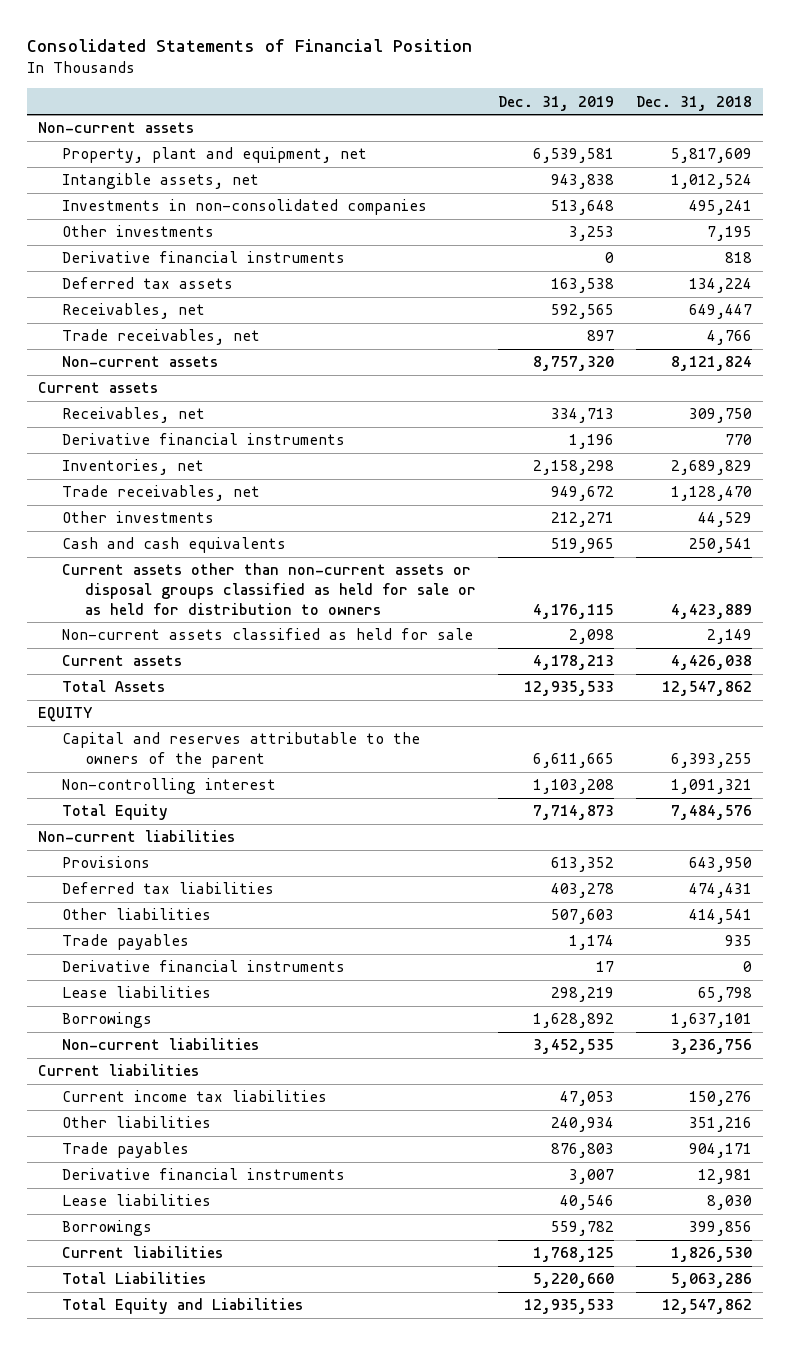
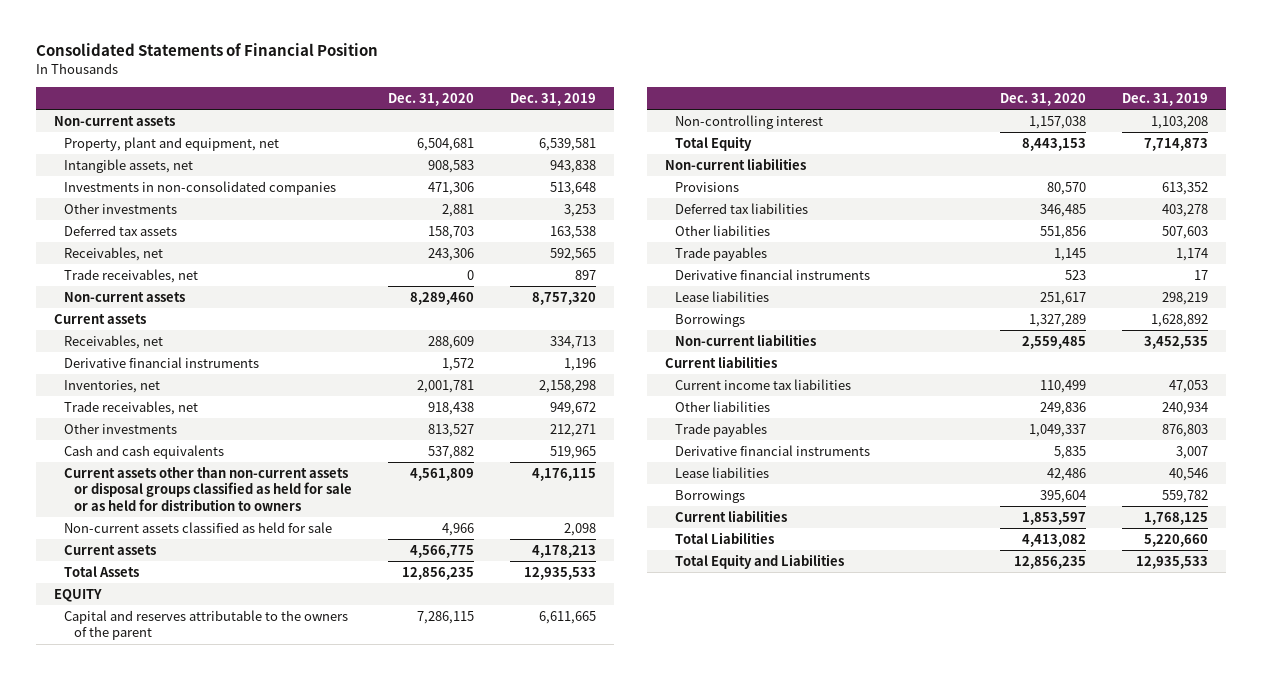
[635,95,752,111] Dec. 31, 2018 -> none
none -> [388,93,475,107] Dec. 31, 2020
[61,251,345,264] Derivative financial instruments -> none

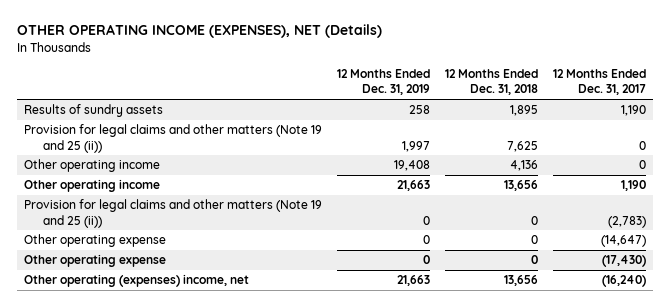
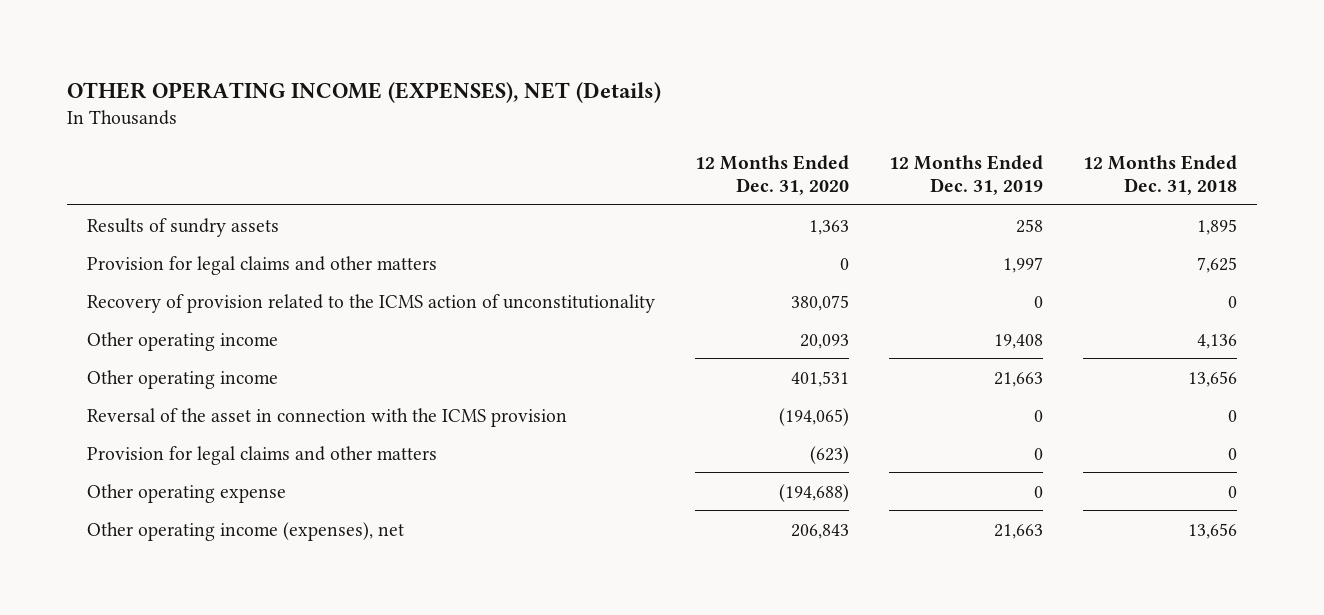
[552,69,646,96] 12 Months Ended Dec. 31, 2017 -> none
none -> [695,155,850,195] 12 Months Ended Dec. 31, 2020
[24,124,323,153] Provision for legal claims and other matters (Note 19 and 25 (ii)) -> [87,255,438,275] Provision for legal claims and other matters
none -> [87,293,656,313] Recovery of provision related to the ICMS action of unconstitutionality
[24,234,167,248] Other operating expense -> none
none -> [87,407,568,427] Reversal of the asset in connection with the ICMS provision
[24,199,323,228] Provision for legal claims and other matters (Note 19 and 25 (ii)) -> [87,445,438,465] Provision for legal claims and other matters
[24,274,250,288] Other operating (expenses) income, net -> [87,521,405,541] Other operating income (expenses), net

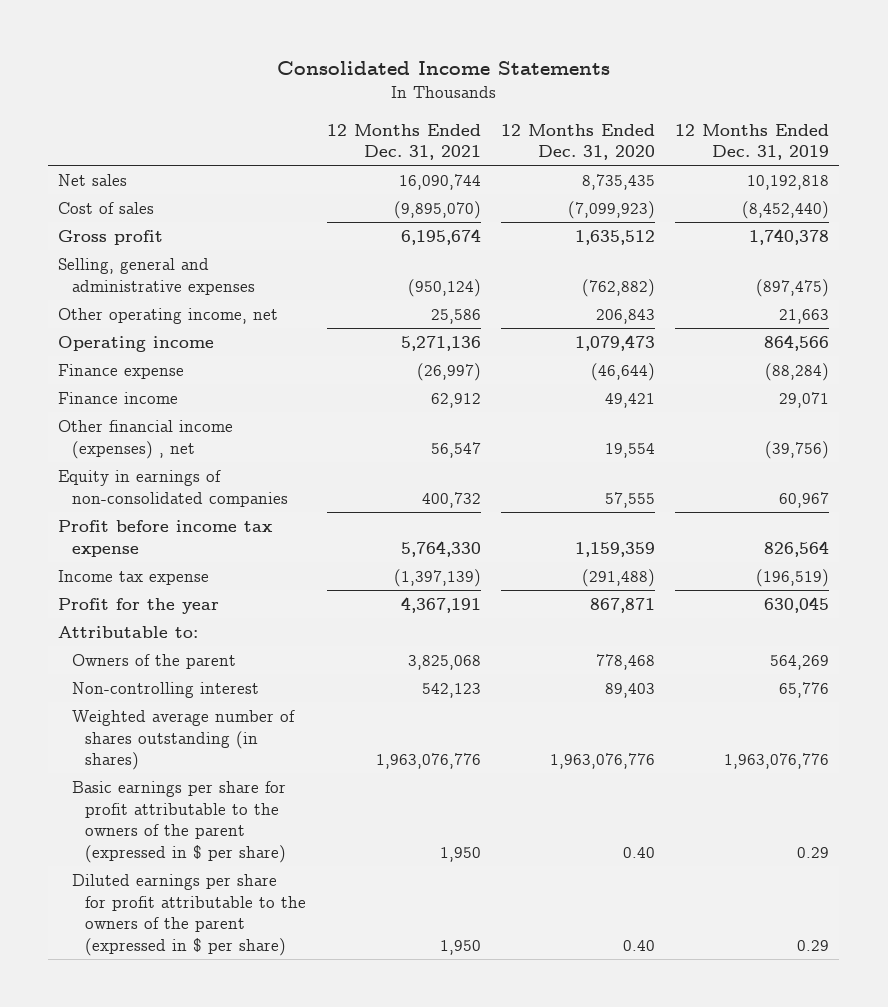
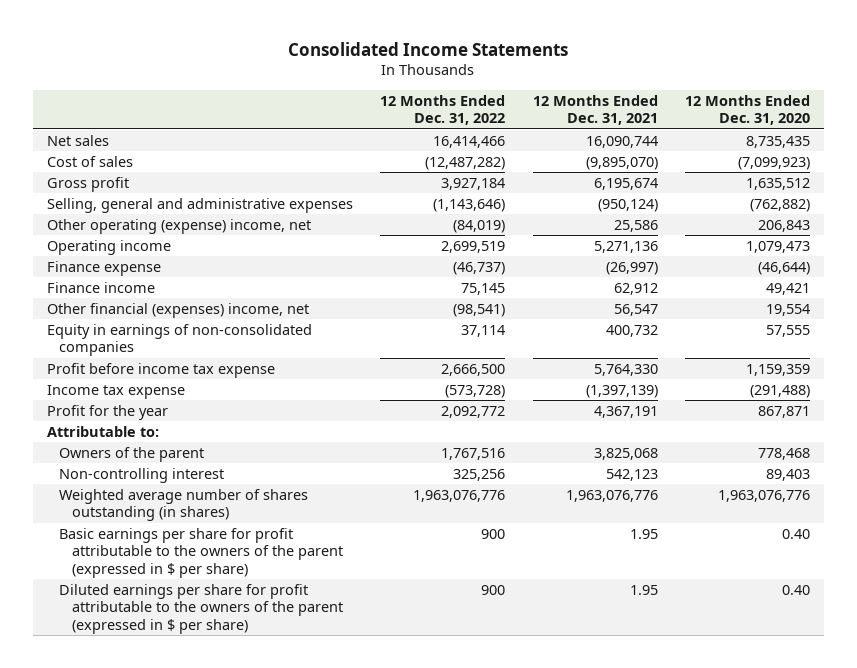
[675,123,830,161] 12 Months Ended Dec. 31, 2019 -> none
none -> [380,94,506,126] 12 Months Ended Dec. 31, 2022
[58,308,279,325] Other operating income, net -> [46,218,311,234] Other operating (expense) income, net
[58,420,234,459] Other financial income (expenses) , net -> [46,302,309,318] Other financial (expenses) income, net
[439,846,481,862] 1,950 -> [629,528,658,539] 1.95
[439,939,481,955] 1,950 -> [629,584,658,595] 1.95

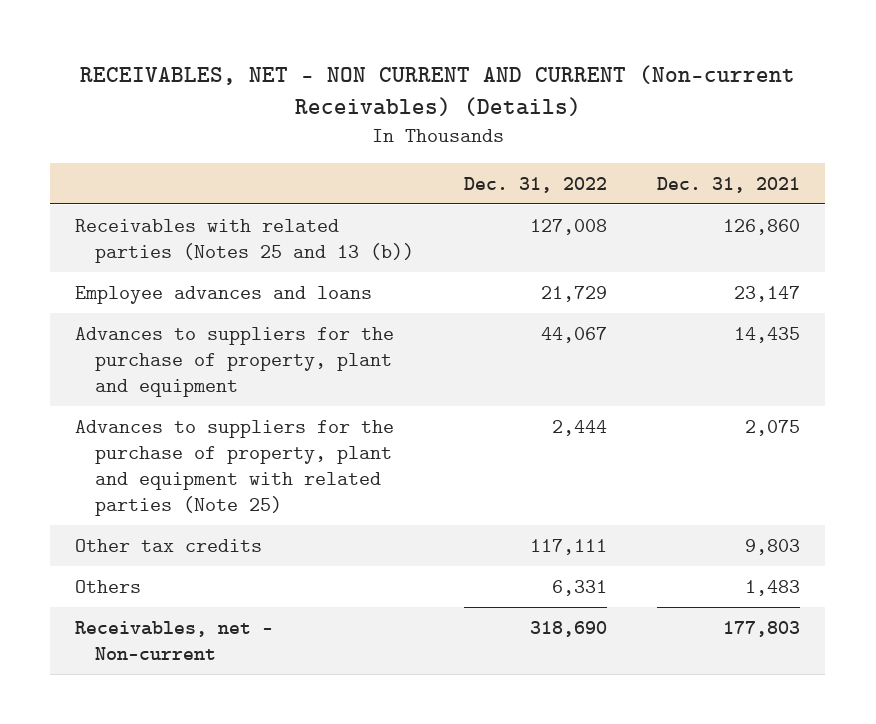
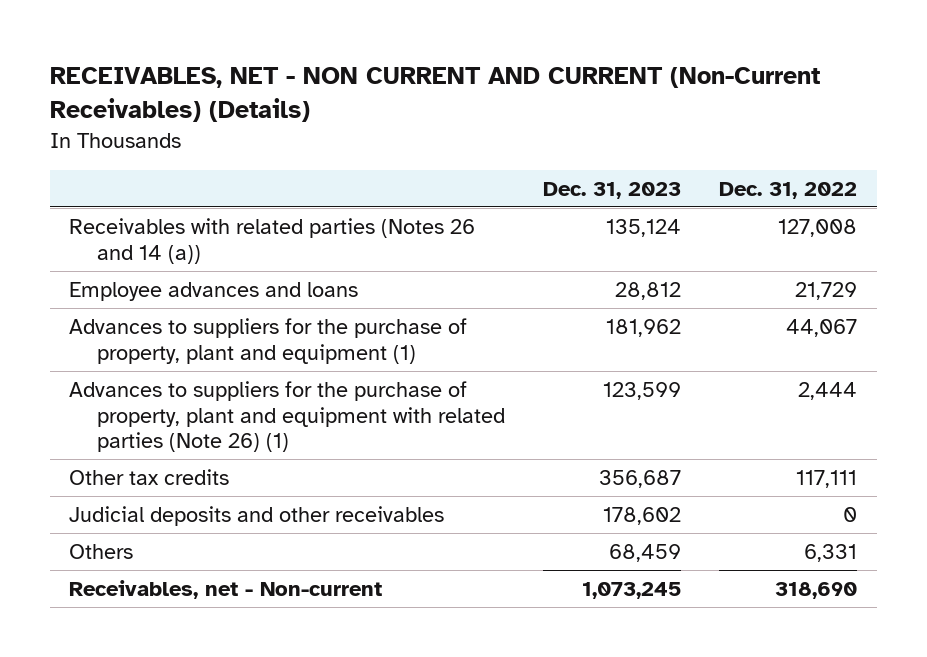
[79,65,795,117] RECEIVABLES, NET - NON CURRENT AND CURRENT (Non-current Receivables) (Details) -> [50,67,821,123] RECEIVABLES, NET - NON CURRENT AND CURRENT (Non-Current Receivables) (Details)
[657,176,801,193] Dec. 31, 2021 -> none
none -> [543,181,682,199] Dec. 31, 2023
[75,218,415,263] Receivables with related parties (Notes 25 and 13 (b)) -> [69,217,476,264] Receivables with related parties (Notes 26 and 14 (a))
[75,326,395,398] Advances to suppliers for the purchase of property, plant and equipment -> [69,317,468,364] Advances to suppliers for the purchase of property, plant and equipment (1)
[75,419,395,517] Advances to suppliers for the purchase of property, plant and equipment with related parties (Note 25) -> [69,380,506,453] Advances to suppliers for the purchase of property, plant and equipment with related parties (Note 26) (1)
none -> [69,505,445,526] Judicial deposits and other receivables

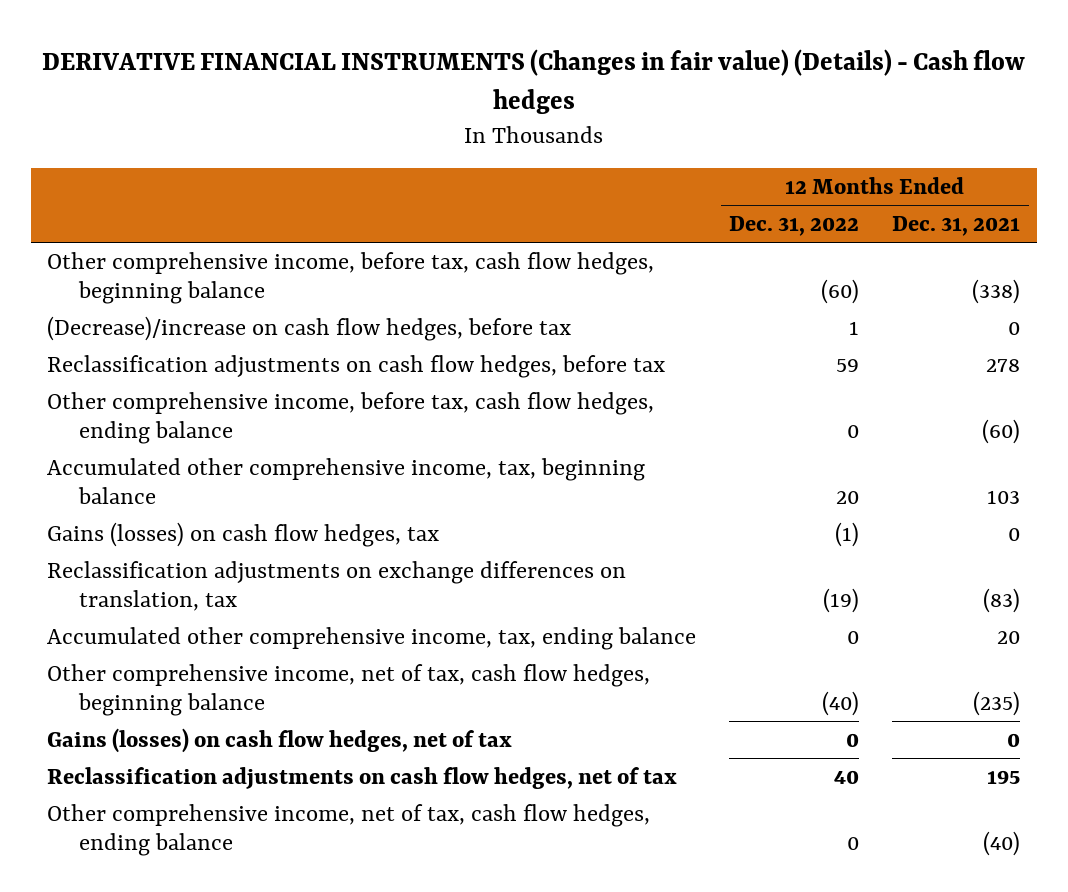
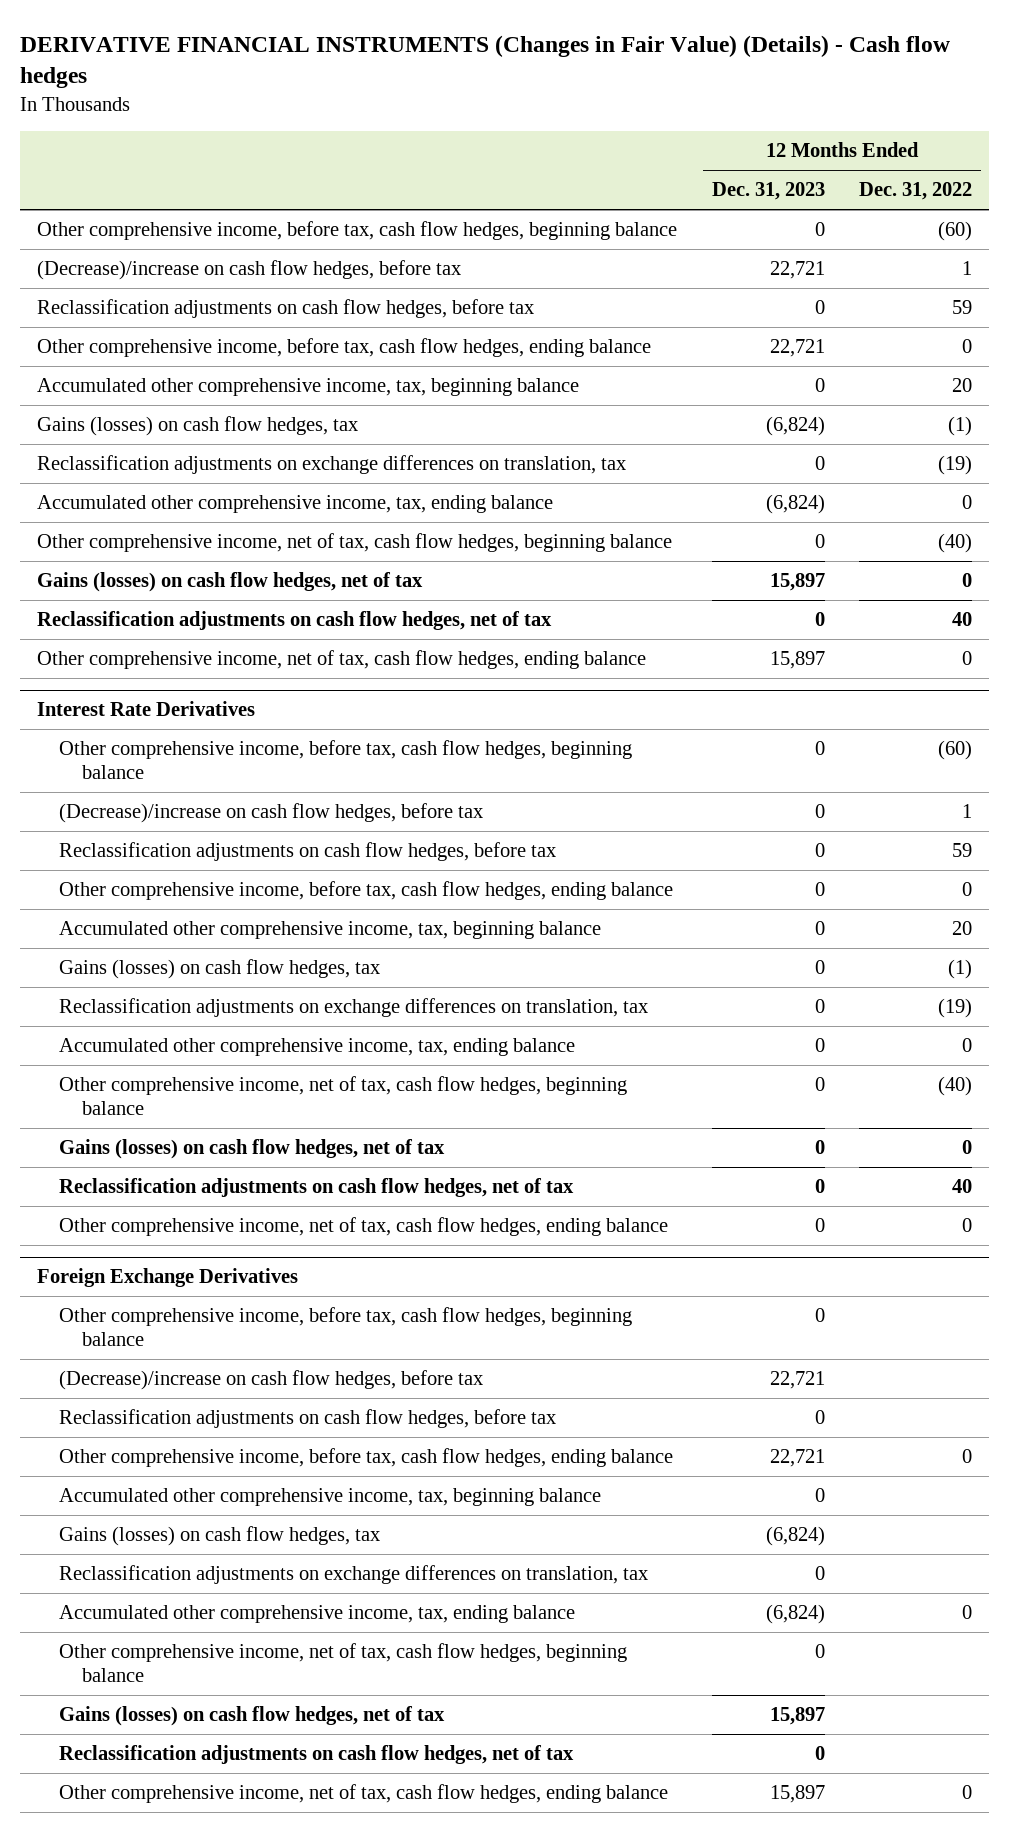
[41,48,1025,115] DERIVATIVE FINANCIAL INSTRUMENTS (Changes in fair value) (Details) - Cash flow hedges -> [20,34,951,89] DERIVATIVE FINANCIAL INSTRUMENTS (Changes in Fair Value) (Details) - Cash flow hedges
[892,216,1021,237] Dec. 31, 2021 -> none
none -> [711,182,825,201] Dec. 31, 2023
none -> [37,701,256,717] Interest Rate Derivatives
none -> [59,740,633,780] Other comprehensive income, before tax, cash flow hedges, beginning balance
none -> [59,803,484,824] (Decrease)/increase on cash flow hedges, before tax
none -> [59,842,557,862] Reclassification adjustments on cash flow hedges, before tax
none -> [59,881,674,901] Other comprehensive income, before tax, cash flow hedges, ending balance
none -> [59,921,602,940] Accumulated other comprehensive income, tax, beginning balance
none -> [59,959,381,980] Gains (losses) on cash flow hedges, tax
none -> [59,998,649,1018] Reclassification adjustments on exchange differences on translation, tax
none -> [59,1038,576,1057] Accumulated other comprehensive income, tax, ending balance
none -> [59,1076,628,1116] Other comprehensive income, net of tax, cash flow hedges, beginning balance
none -> [59,1139,446,1160] Gains (losses) on cash flow hedges, net of tax
none -> [59,1178,575,1198] Reclassification adjustments on cash flow hedges, net of tax
none -> [59,1217,669,1237] Other comprehensive income, net of tax, cash flow hedges, ending balance
none -> [37,1268,299,1288] Foreign Exchange Derivatives
none -> [59,1307,633,1347] Other comprehensive income, before tax, cash flow hedges, beginning balance
none -> [59,1370,484,1391] (Decrease)/increase on cash flow hedges, before tax
none -> [59,1409,557,1429] Reclassification adjustments on cash flow hedges, before tax
none -> [59,1448,674,1468] Other comprehensive income, before tax, cash flow hedges, ending balance
none -> [59,1488,602,1507] Accumulated other comprehensive income, tax, beginning balance
none -> [59,1526,381,1547] Gains (losses) on cash flow hedges, tax
none -> [59,1565,649,1585] Reclassification adjustments on exchange differences on translation, tax
none -> [59,1605,576,1624] Accumulated other comprehensive income, tax, ending balance
none -> [59,1643,628,1683] Other comprehensive income, net of tax, cash flow hedges, beginning balance
none -> [59,1706,446,1727] Gains (losses) on cash flow hedges, net of tax
none -> [59,1745,575,1765] Reclassification adjustments on cash flow hedges, net of tax
none -> [59,1784,669,1804] Other comprehensive income, net of tax, cash flow hedges, ending balance

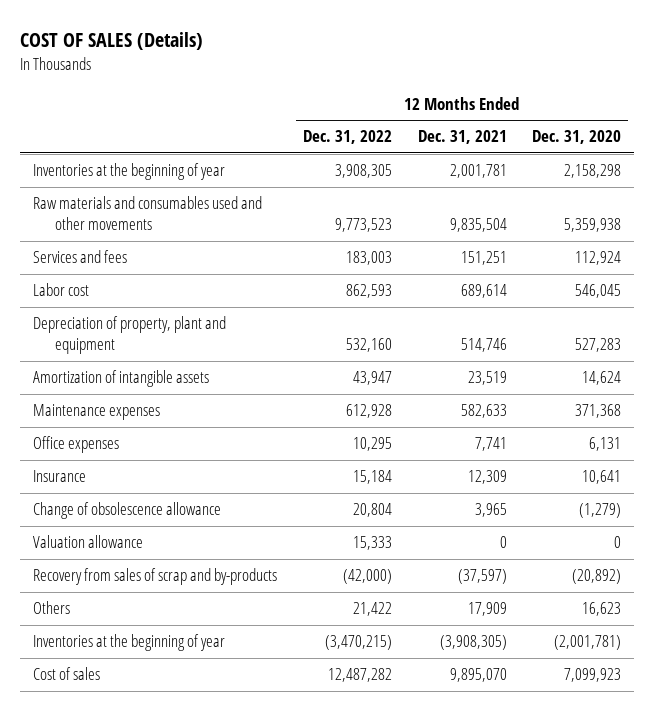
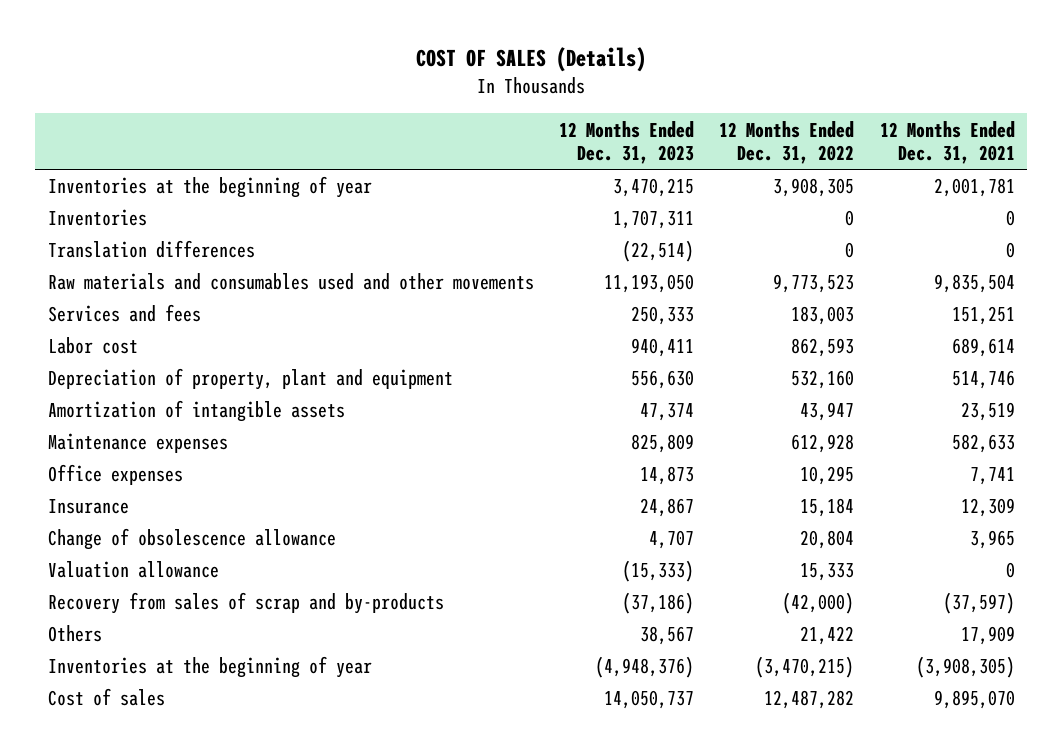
[532,130,622,145] Dec. 31, 2020 -> none
none -> [559,120,695,165] 12 Months Ended Dec. 31, 2023
none -> [47,209,147,227] Inventories
none -> [47,240,255,259] Translation differences

